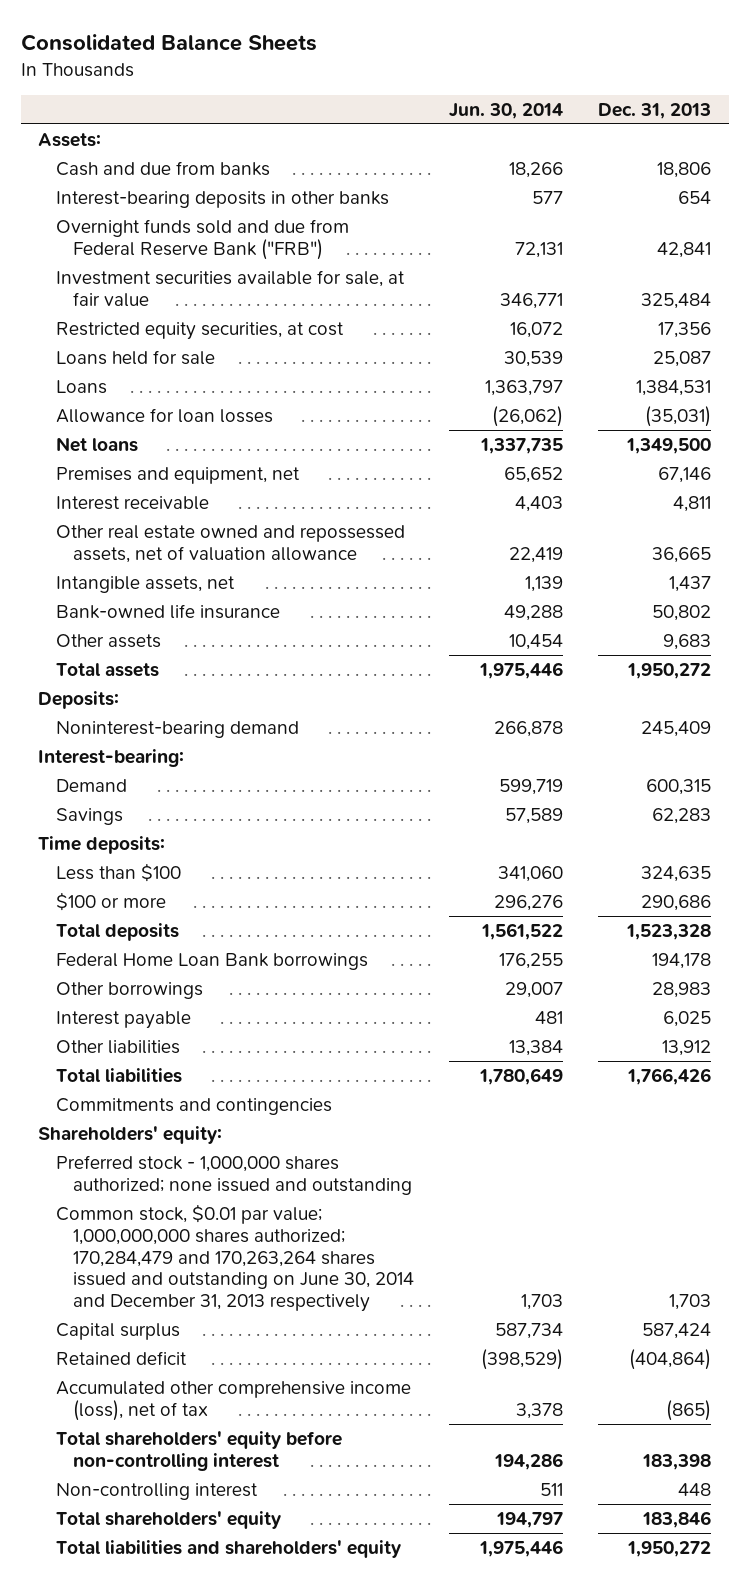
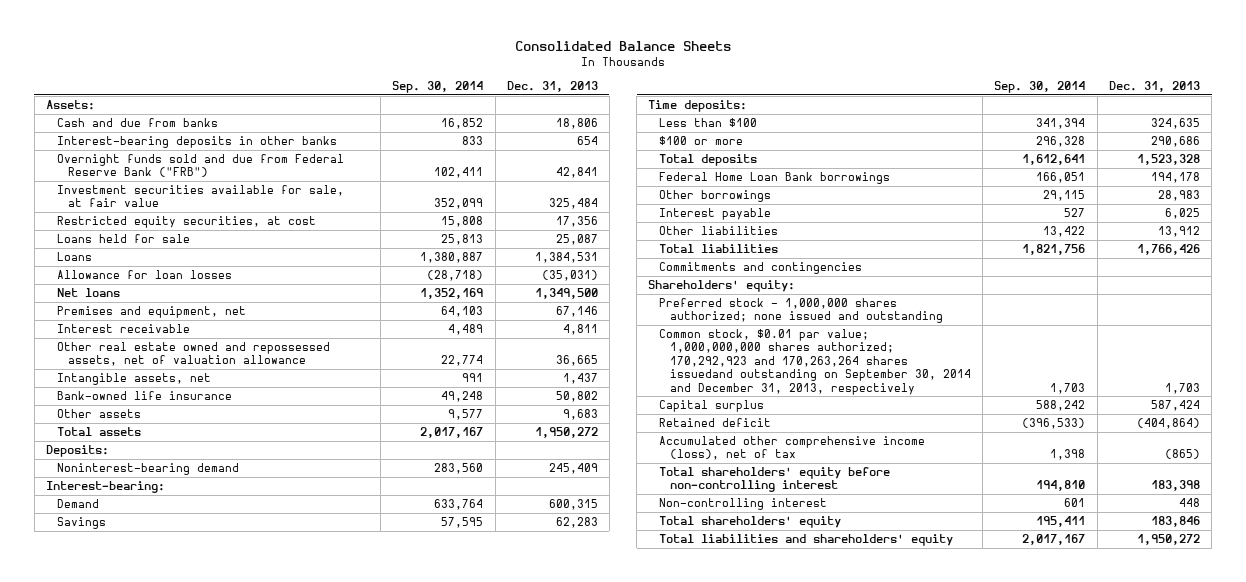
[449,102,564,119] Jun. 30, 2014 -> none
none -> [392,80,484,93] Sep. 30, 2014
[55,1203,414,1313] Common stock, $0.01 par value; 1,000,000,000 shares authorized; 170,284,479 and 170,263,264 shares issued and outstanding on June 30, 2014 and December 31, 2013 respectively -> [659,329,971,395] Common stock, $0.01 par value; 1,000,000,000 shares authorized; 170,292,923 and 170,263,264 shares issuedand outstanding on September 30, 2014 and December 31, 2013, respectively

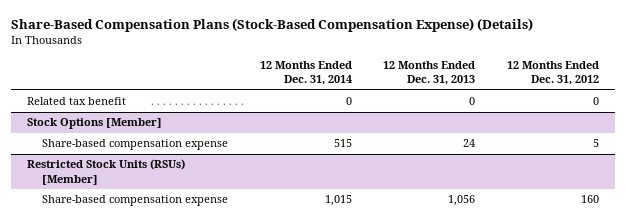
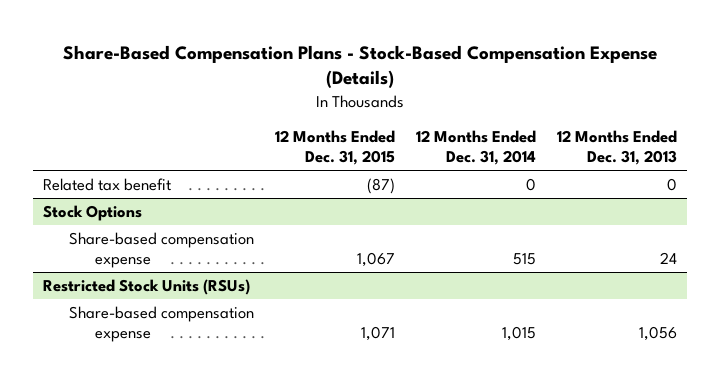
[11,17,534,32] Share-Based Compensation Plans (Stock-Based Compensation Expense) (Details) -> [62,44,657,89] Share-Based Compensation Plans - Stock-Based Compensation Expense (Details)
[506,61,599,86] 12 Months Ended Dec. 31, 2012 -> none
none -> [275,130,396,166] 12 Months Ended Dec. 31, 2015
[27,118,163,130] Stock Options [Member] -> [43,204,143,221] Stock Options
[27,159,186,185] Restricted Stock Units (RSUs) [Member] -> [43,278,251,295] Restricted Stock Units (RSUs)

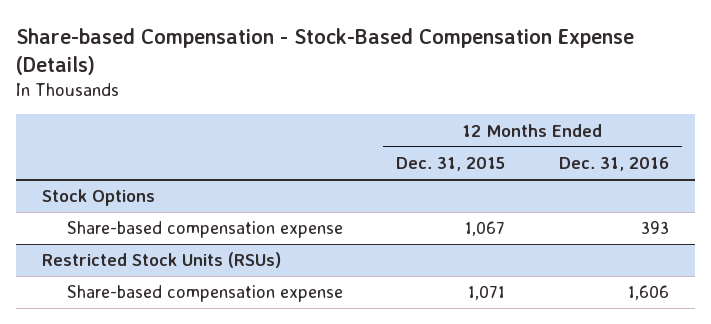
[62,44,657,89] Share-Based Compensation Plans - Stock-Based Compensation Expense (Details) -> [15,27,634,75] Share-based Compensation - Stock-Based Compensation Expense (Details)
[415,130,536,166] 12 Months Ended Dec. 31, 2014 -> none
[556,130,677,166] 12 Months Ended Dec. 31, 2013 -> none
none -> [558,157,669,172] Dec. 31, 2016
[43,177,172,191] Related tax benefit -> none

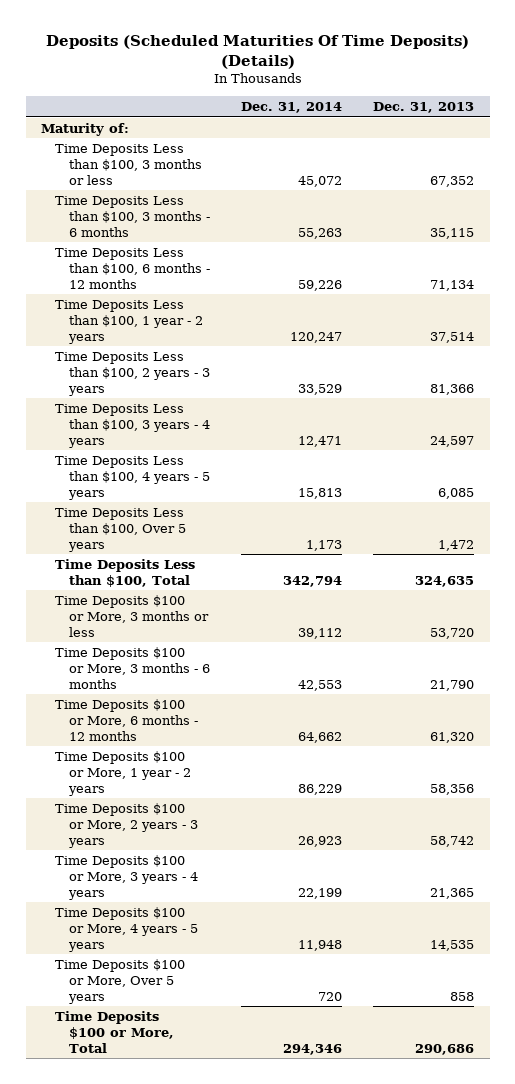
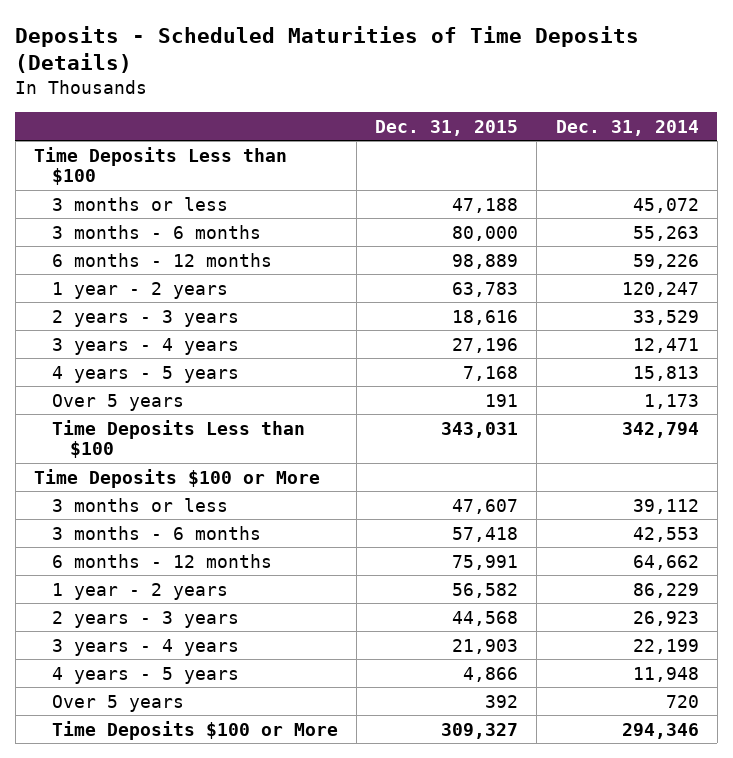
[45,34,469,69] Deposits (Scheduled Maturities Of Time Deposits) (Details) -> [15,25,640,74] Deposits - Scheduled Maturities of Time Deposits (Details)
[373,101,475,113] Dec. 31, 2013 -> none
none -> [375,119,519,136] Dec. 31, 2015
[41,122,130,136] Maturity of: -> none
none -> [33,146,287,186] Time Deposits Less than $100
[55,143,203,185] Time Deposits Less than $100, 3 months or less -> [51,196,228,211] 3 months or less
[55,195,211,237] Time Deposits Less than $100, 3 months - 6 months -> [51,224,261,239] 3 months - 6 months
[55,247,211,289] Time Deposits Less than $100, 6 months - 12 months -> [51,252,272,267] 6 months - 12 months
[55,299,204,344] Time Deposits Less than $100, 1 year - 2 years -> [51,281,228,299] 1 year - 2 years
[55,351,211,396] Time Deposits Less than $100, 2 years - 3 years -> [51,309,239,327] 2 years - 3 years
[55,403,211,448] Time Deposits Less than $100, 3 years - 4 years -> [51,337,239,355] 3 years - 4 years
[55,455,211,500] Time Deposits Less than $100, 4 years - 5 years -> [51,365,239,383] 4 years - 5 years
[55,507,187,552] Time Deposits Less than $100, Over 5 years -> [51,393,184,411] Over 5 years
[55,558,196,587] Time Deposits Less than $100, Total -> [51,419,305,459] Time Deposits Less than $100
none -> [33,468,320,488] Time Deposits $100 or More
[55,594,210,637] Time Deposits $100 or More, 3 months or less -> [51,497,228,512] 3 months or less
[55,646,211,689] Time Deposits $100 or More, 3 months - 6 months -> [51,525,261,540] 3 months - 6 months
[55,698,199,741] Time Deposits $100 or More, 6 months - 12 months -> [51,553,272,568] 6 months - 12 months
[55,750,192,796] Time Deposits $100 or More, 1 year - 2 years -> [51,582,228,600] 1 year - 2 years
[55,802,199,848] Time Deposits $100 or More, 2 years - 3 years -> [51,610,239,628] 2 years - 3 years
[55,854,199,900] Time Deposits $100 or More, 3 years - 4 years -> [51,638,239,656] 3 years - 4 years
[55,906,199,952] Time Deposits $100 or More, 4 years - 5 years -> [51,666,239,684] 4 years - 5 years
[55,958,186,1004] Time Deposits $100 or More, Over 5 years -> [51,694,184,712] Over 5 years
[55,1010,175,1053] Time Deposits $100 or More, Total -> [51,720,338,740] Time Deposits $100 or More

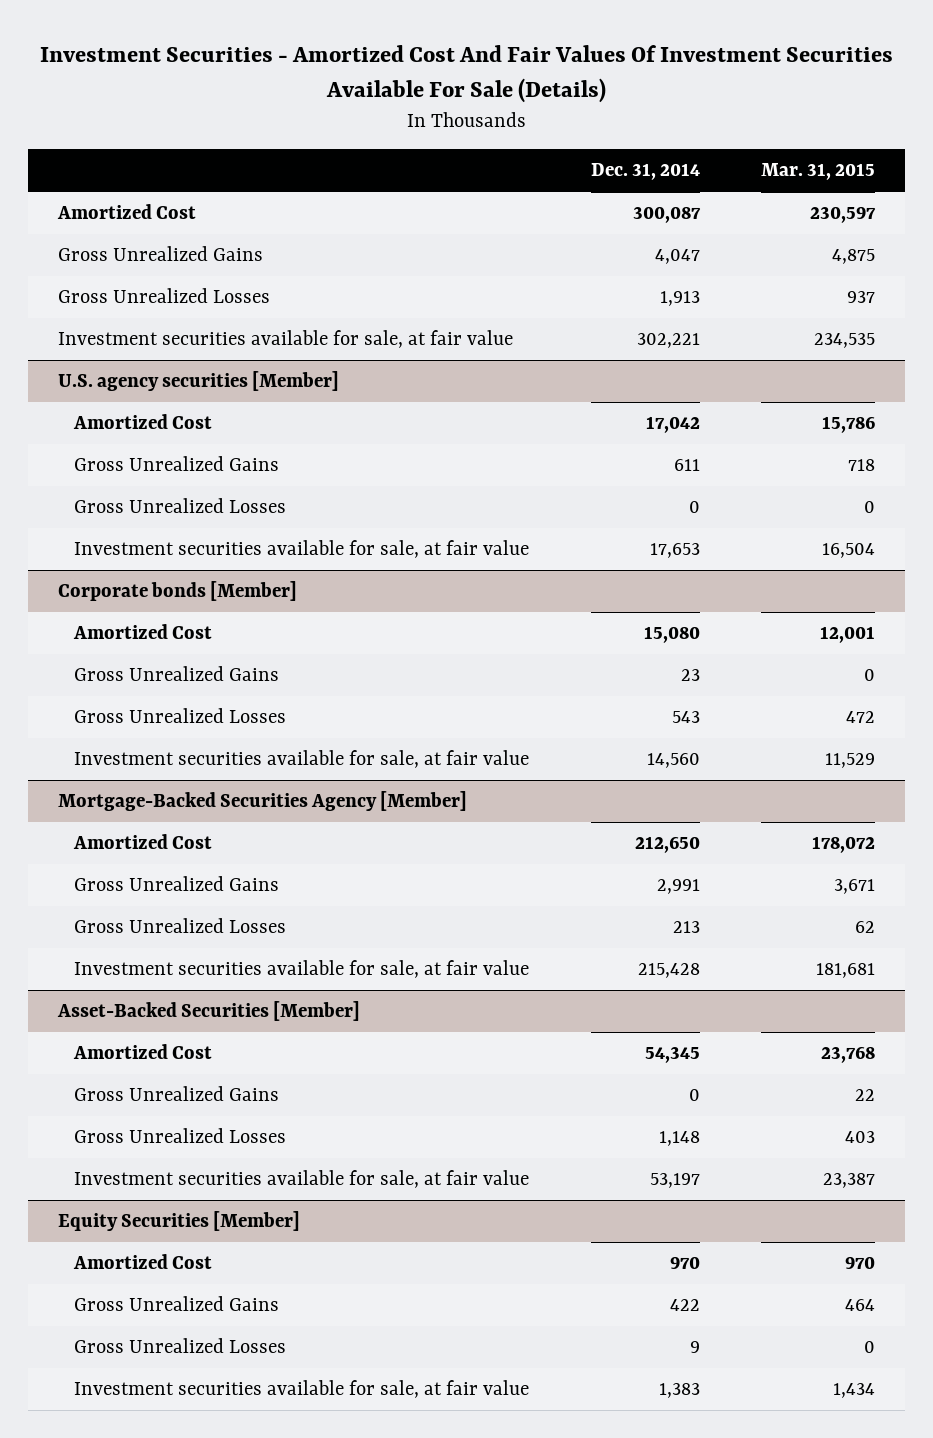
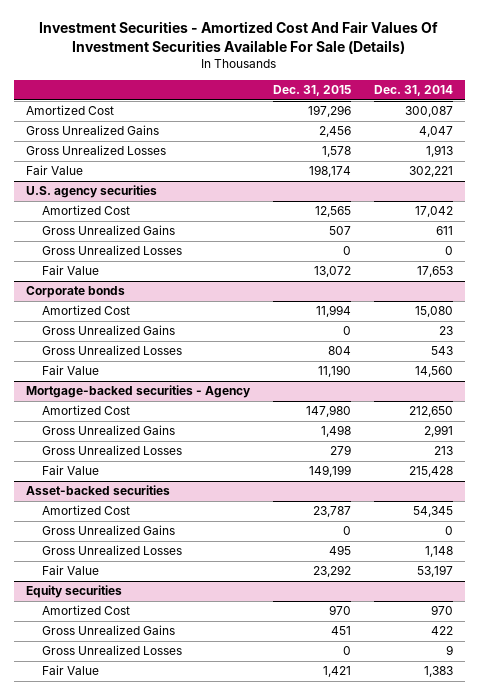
[760,163,875,181] Mar. 31, 2015 -> none
none -> [272,85,351,97] Dec. 31, 2015
[58,330,514,349] Investment securities available for sale, at fair value -> [25,165,83,176] Fair Value
[58,371,340,392] U.S. agency securities [Member] -> [25,185,157,199] U.S. agency securities
[74,540,530,559] Investment securities available for sale, at fair value -> [42,265,100,276] Fair Value
[58,581,298,602] Corporate bonds [Member] -> [25,286,125,299] Corporate bonds
[74,750,530,769] Investment securities available for sale, at fair value -> [42,365,100,376] Fair Value
[58,791,468,812] Mortgage-Backed Securities Agency [Member] -> [25,385,251,399] Mortgage-backed securities - Agency
[74,960,530,979] Investment securities available for sale, at fair value -> [42,465,100,476] Fair Value
[57,1001,361,1022] Asset-Backed Securities [Member] -> [25,485,170,496] Asset-backed securities
[74,1170,530,1189] Investment securities available for sale, at fair value -> [42,565,100,576] Fair Value
[58,1211,301,1232] Equity Securities [Member] -> [25,585,122,599] Equity securities
[74,1380,530,1399] Investment securities available for sale, at fair value -> [42,665,100,676] Fair Value

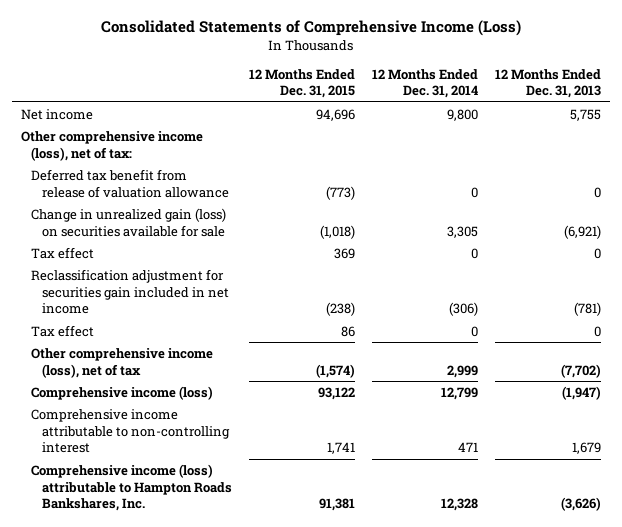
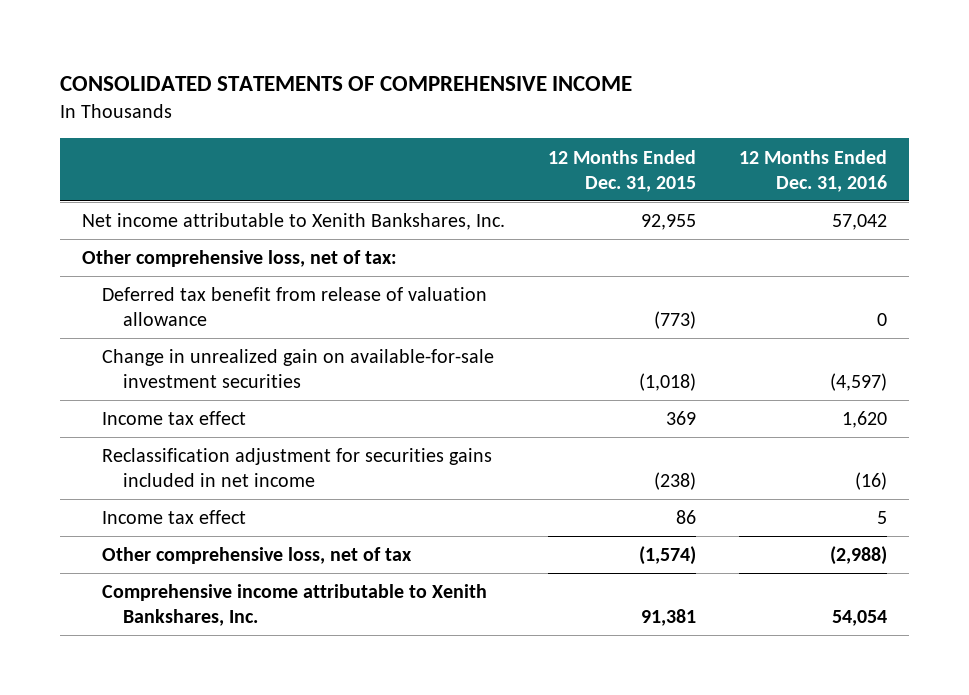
[100,20,521,37] Consolidated Statements of Comprehensive Income (Loss) -> [60,76,633,92] CONSOLIDATED STATEMENTS OF COMPREHENSIVE INCOME
[372,68,479,99] 12 Months Ended Dec. 31, 2014 -> none
[495,68,602,99] 12 Months Ended Dec. 31, 2013 -> none
none -> [739,149,888,192] 12 Months Ended Dec. 31, 2016
[20,108,93,120] Net income -> none
none -> [81,213,505,231] Net income attributable to Xenith Bankshares, Inc.
[20,130,203,161] Other comprehensive income (loss), net of tax: -> [81,250,397,268] Other comprehensive loss, net of tax:
[31,385,214,400] Comprehensive income (loss) -> none
[31,408,230,454] Comprehensive income attributable to non-controlling interest -> none
[31,207,227,237] Change in unrealized gain (loss) on securities available for sale -> [102,349,495,389] Change in unrealized gain on available-for-sale investment securities
[31,246,95,259] Tax effect -> [102,411,247,426] Income tax effect
[31,268,229,315] Reclassification adjustment for securities gain included in net income -> [102,448,493,488] Reclassification adjustment for securities gains included in net income
[31,324,95,337] Tax effect -> [102,510,247,525] Income tax effect
[31,347,214,378] Other comprehensive income (loss), net of tax -> [102,547,413,565] Other comprehensive loss, net of tax
[31,463,232,512] Comprehensive income (loss) attributable to Hampton Roads Bankshares, Inc. -> [102,584,488,627] Comprehensive income attributable to Xenith Bankshares, Inc.

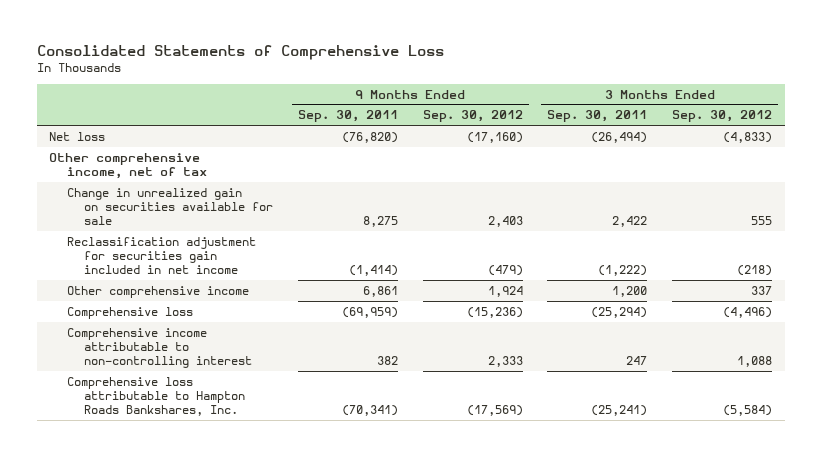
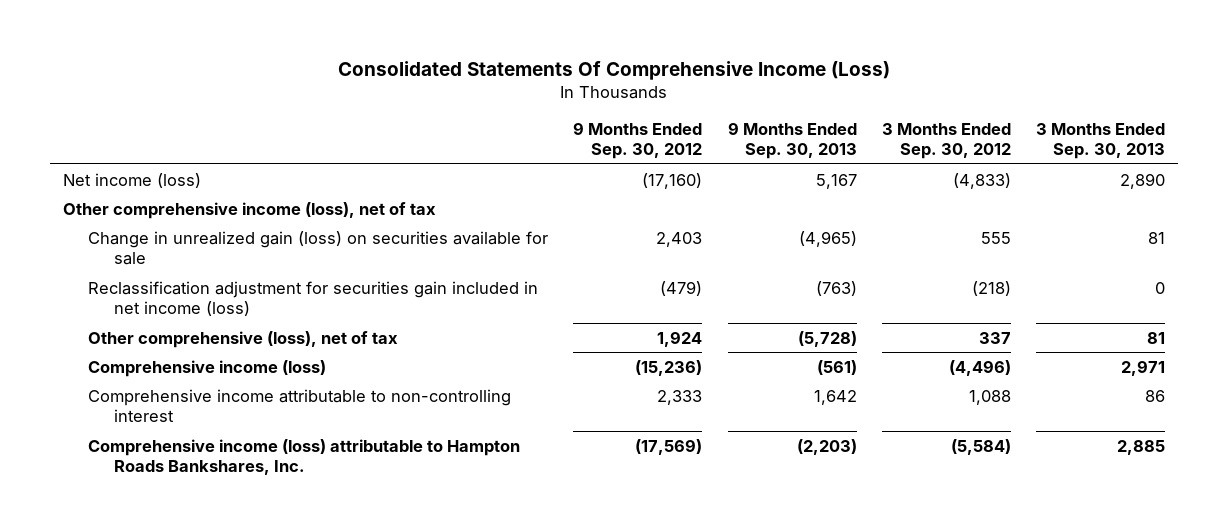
[36,44,444,60] Consolidated Statements of Comprehensive Loss -> [337,60,890,80] Consolidated Statements Of Comprehensive Income (Loss)
[297,110,398,123] Sep. 30, 2011 -> none
[547,110,648,123] Sep. 30, 2011 -> none
none -> [727,121,857,160] 9 Months Ended Sep. 30, 2013
none -> [1036,122,1166,160] 3 Months Ended Sep. 30, 2013
[49,131,106,141] Net loss -> [62,172,201,188] Net income (loss)
[49,152,207,180] Other comprehensive income, net of tax -> [62,201,436,219] Other comprehensive income (loss), net of tax
[66,187,274,226] Change in unrealized gain on securities available for sale -> [88,230,549,266] Change in unrealized gain (loss) on securities available for sale
[66,236,256,275] Reclassification adjustment for securities gain included in net income -> [88,280,539,317] Reclassification adjustment for securities gain included in net income (loss)
[66,285,249,298] Other comprehensive income -> [88,330,399,348] Other comprehensive (loss), net of tax
[66,306,193,319] Comprehensive loss -> [88,359,327,377] Comprehensive income (loss)
[66,376,246,417] Comprehensive loss attributable to Hampton Roads Bankshares, Inc. -> [88,438,521,476] Comprehensive income (loss) attributable to Hampton Roads Bankshares, Inc.

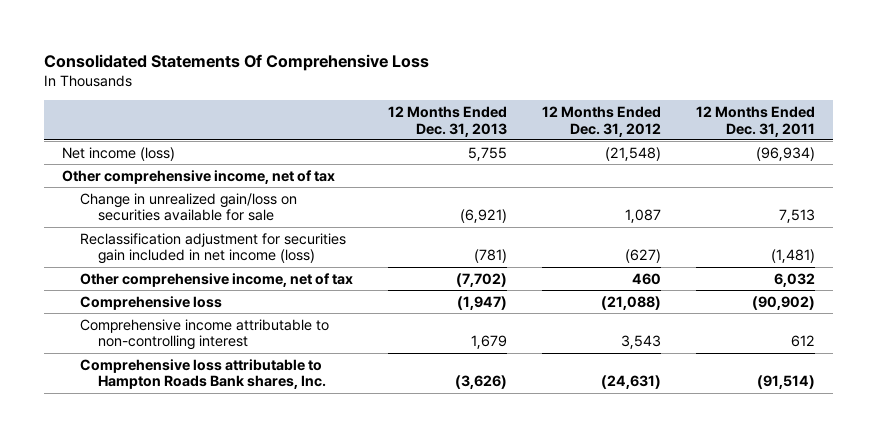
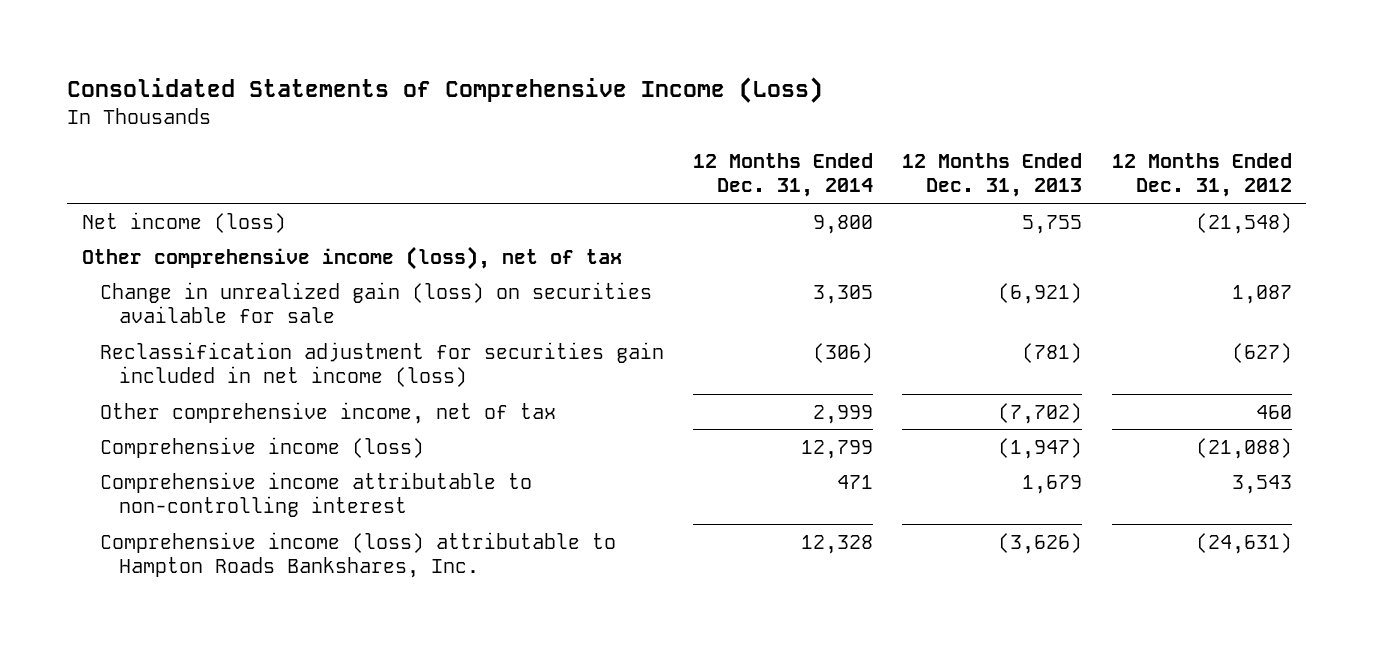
[44,53,430,71] Consolidated Statements Of Comprehensive Loss -> [67,77,824,104] Consolidated Statements of Comprehensive Income (Loss)
[696,105,816,137] 12 Months Ended Dec. 31, 2011 -> none
none -> [693,152,874,198] 12 Months Ended Dec. 31, 2014
[61,169,335,184] Other comprehensive income, net of tax -> [81,245,622,270] Other comprehensive income (loss), net of tax
[79,192,297,222] Change in unrealized gain/loss on securities available for sale -> [100,281,653,324] Change in unrealized gain (loss) on securities available for sale
[79,295,222,310] Comprehensive loss -> [100,436,425,458] Comprehensive income (loss)
[79,358,326,390] Comprehensive loss attributable to Hampton Roads Bank shares, Inc. -> [100,531,617,579] Comprehensive income (loss) attributable to Hampton Roads Bankshares, Inc.

